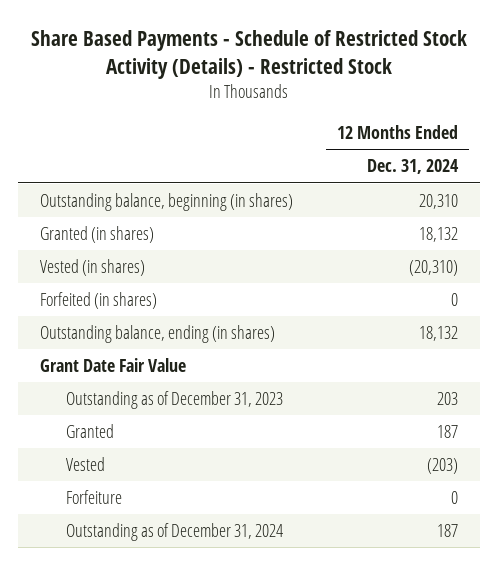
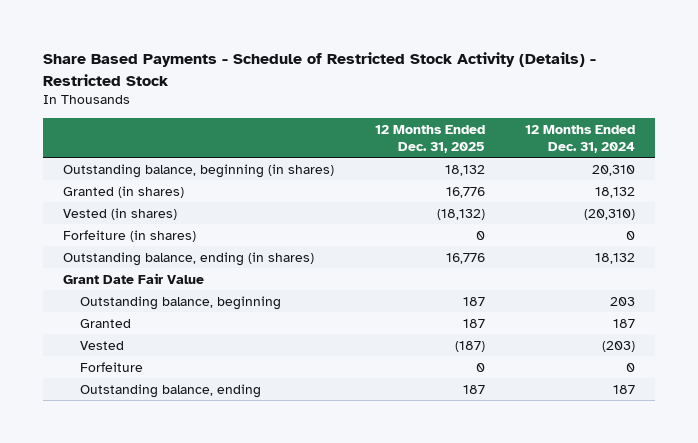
none -> [374,124,485,153] 12 Months Ended Dec. 31, 2025
[40,291,158,309] Forfeited (in shares) -> [63,229,197,242] Forfeiture (in shares)
[65,390,283,409] Outstanding as of December 31, 2023 -> [79,295,281,310] Outstanding balance, beginning
[65,522,283,541] Outstanding as of December 31, 2024 -> [79,383,261,398] Outstanding balance, ending

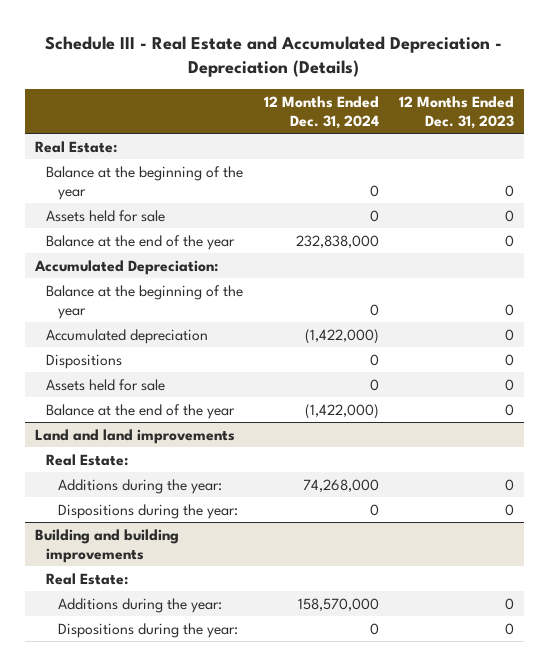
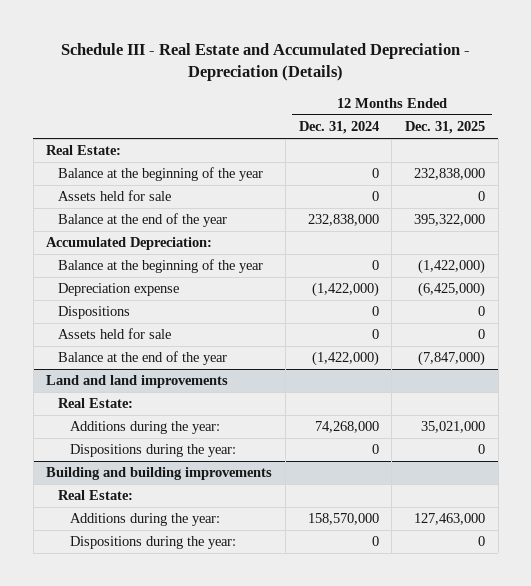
[398,95,514,129] 12 Months Ended Dec. 31, 2023 -> none
none -> [405,121,486,135] Dec. 31, 2025
[46,328,209,344] Accumulated depreciation -> [58,283,180,297] Depreciation expense

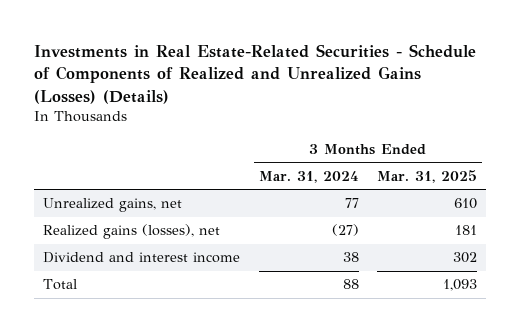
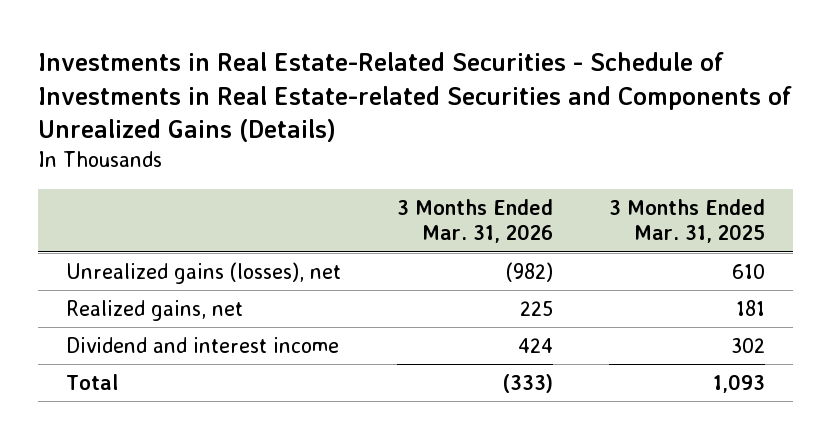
[34,43,477,104] Investments in Real Estate-Related Securities - Schedule of Components of Realized and Unrealized Gains (Losses) (Details) -> [37,52,792,143] Investments in Real Estate-Related Securities - Schedule of Investments in Real Estate-related Securities and Components of Unrealized Gains (Details)
[258,171,359,184] Mar. 31, 2024 -> none
none -> [397,198,554,244] 3 Months Ended Mar. 31, 2026
[43,198,183,213] Unrealized gains, net -> [65,261,341,284] Unrealized gains (losses), net
[43,224,221,240] Realized gains (losses), net -> [65,299,243,321] Realized gains, net

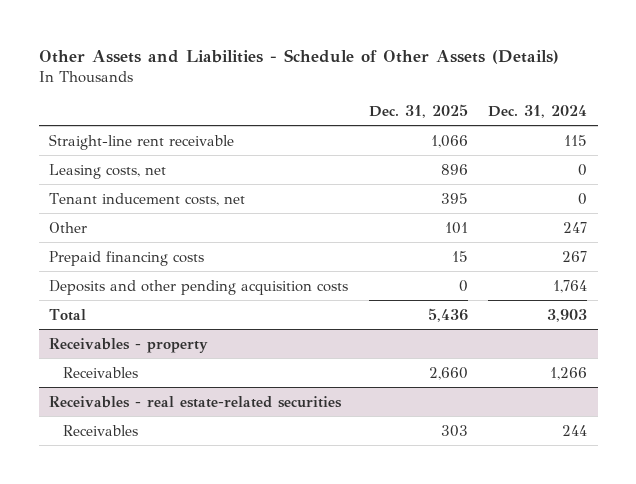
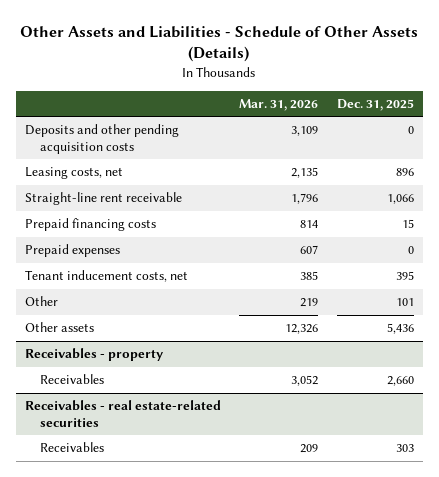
[488,105,588,119] Dec. 31, 2024 -> none
none -> [239,98,319,111] Mar. 31, 2026
[48,279,348,295] Deposits and other pending acquisition costs -> [24,124,179,154] Deposits and other pending acquisition costs
[48,133,234,150] Straight-line rent receivable -> [24,192,182,206] Straight-line rent receivable
[48,250,204,266] Prepaid financing costs -> [24,218,156,232] Prepaid financing costs
none -> [24,244,120,258] Prepaid expenses
[48,308,86,321] Total -> [24,322,94,333] Other assets

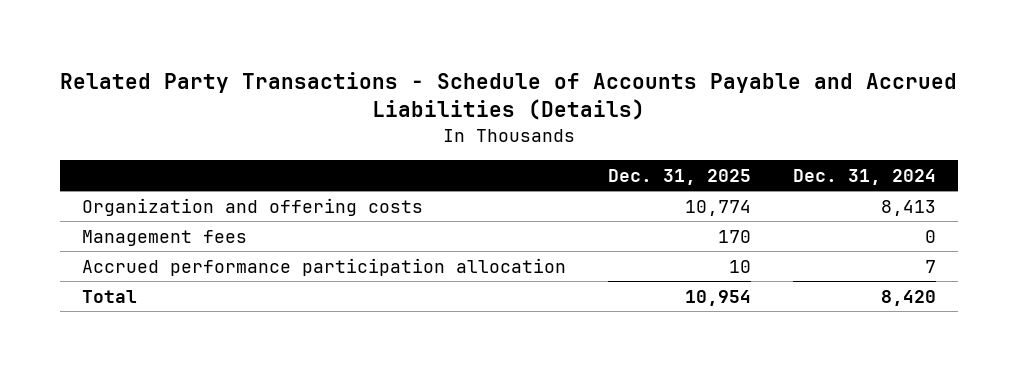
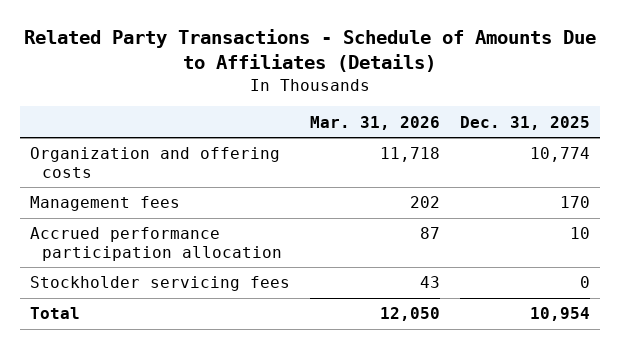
[59,71,957,120] Related Party Transactions - Schedule of Accounts Payable and Accrued Liabilities (Details) -> [23,29,596,73] Related Party Transactions - Schedule of Amounts Due to Affiliates (Details)
[793,168,937,185] Dec. 31, 2024 -> none
none -> [309,115,440,130] Mar. 31, 2026
none -> [29,276,290,292] Stockholder servicing fees

